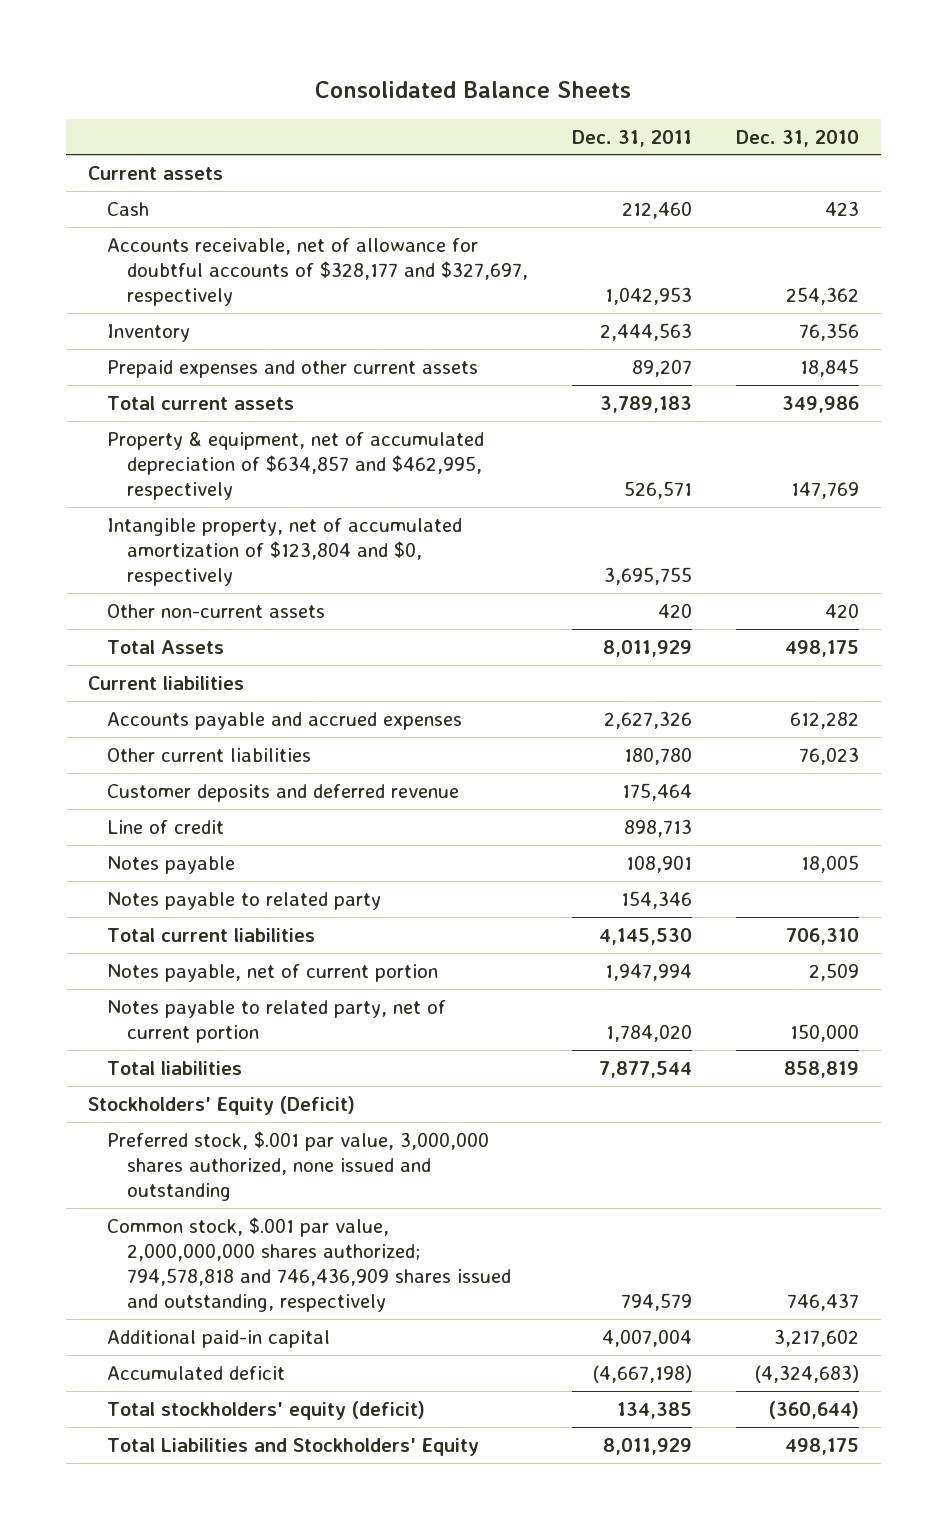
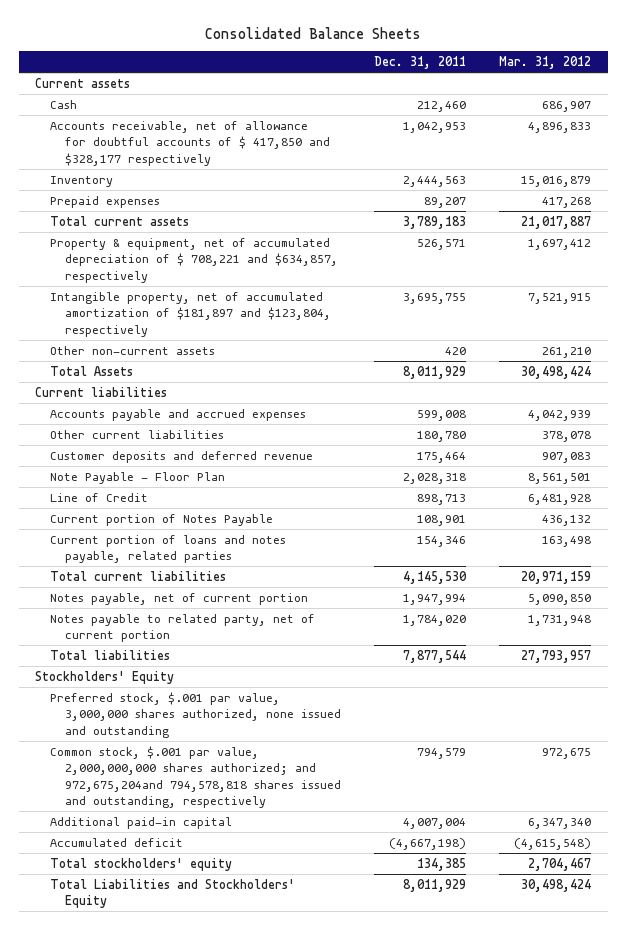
[735,129,859,147] Dec. 31, 2010 -> none
none -> [499,56,592,70] Mar. 31, 2012
[107,237,529,306] Accounts receivable, net of allowance for doubtful accounts of $328,177 and $327,697, respectively -> [50,120,331,166] Accounts receivable, net of allowance for doubtful accounts of $ 417,850 and $328,177 respectively
[107,359,479,378] Prepaid expenses and other current assets -> [50,195,161,208] Prepaid expenses
[107,430,485,500] Property & equipment, net of accumulated depreciation of $634,857 and $462,995, respectively -> [50,237,339,283] Property & equipment, net of accumulated depreciation of $ 708,221 and $634,857, respectively
[107,517,463,586] Intangible property, net of accumulated amortization of $123,804 and $0, respectively -> [50,291,332,337] Intangible property, net of accumulated amortization of $181,897 and $123,804, respectively
[604,710,693,729] 2,627,326 -> [417,409,467,421] 599,008
none -> [50,471,226,484] Note Payable - Floor Plan
[107,819,225,834] Line of credit -> [50,492,149,502] Line of Credit
[107,855,236,874] Notes payable -> [50,513,274,526] Current portion of Notes Payable
[107,891,382,910] Notes payable to related party -> [50,534,287,564] Current portion of loans and notes payable, related parties
[87,1095,355,1115] Stockholders' Equity (Deficit) -> [35,670,175,684] Stockholders' Equity
[107,1216,512,1312] Common stock, $.001 par value, 2,000,000,000 shares authorized; 794,578,818 and 746,436,909 shares issued and outstanding, respectively -> [50,745,342,808] Common stock, $.001 par value, 2,000,000,000 shares authorized; and 972,675,204and 794,578,818 shares issued and outstanding, respectively
[107,1400,426,1420] Total stockholders' equity (deficit) -> [50,857,233,871] Total stockholders' equity

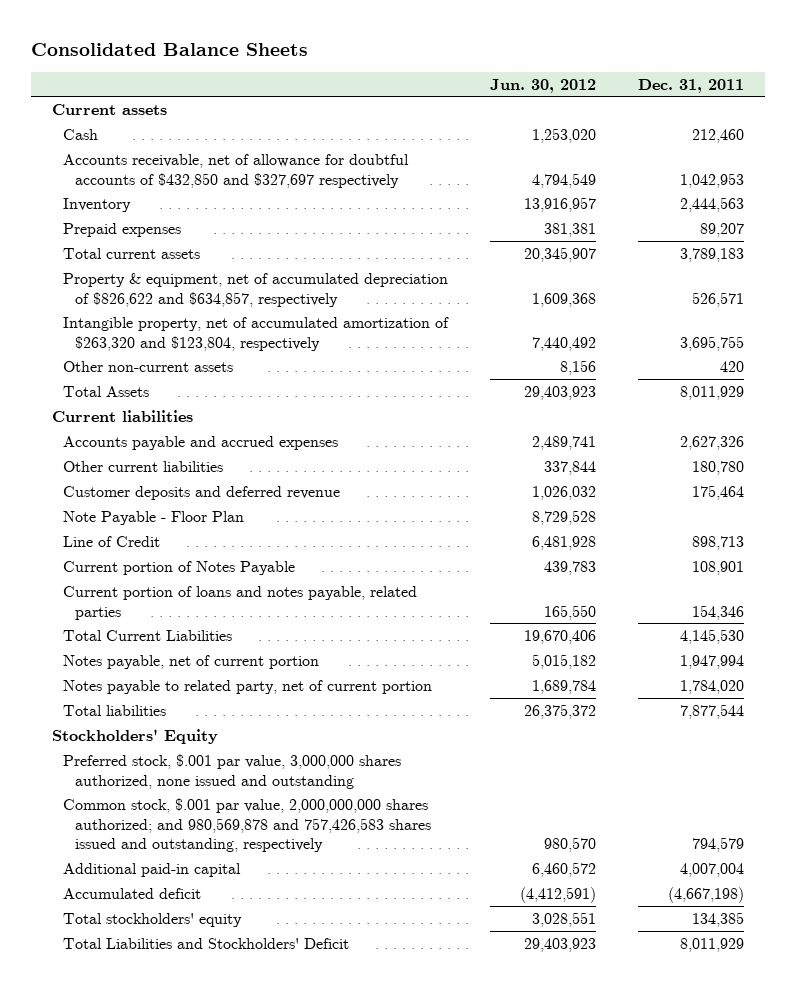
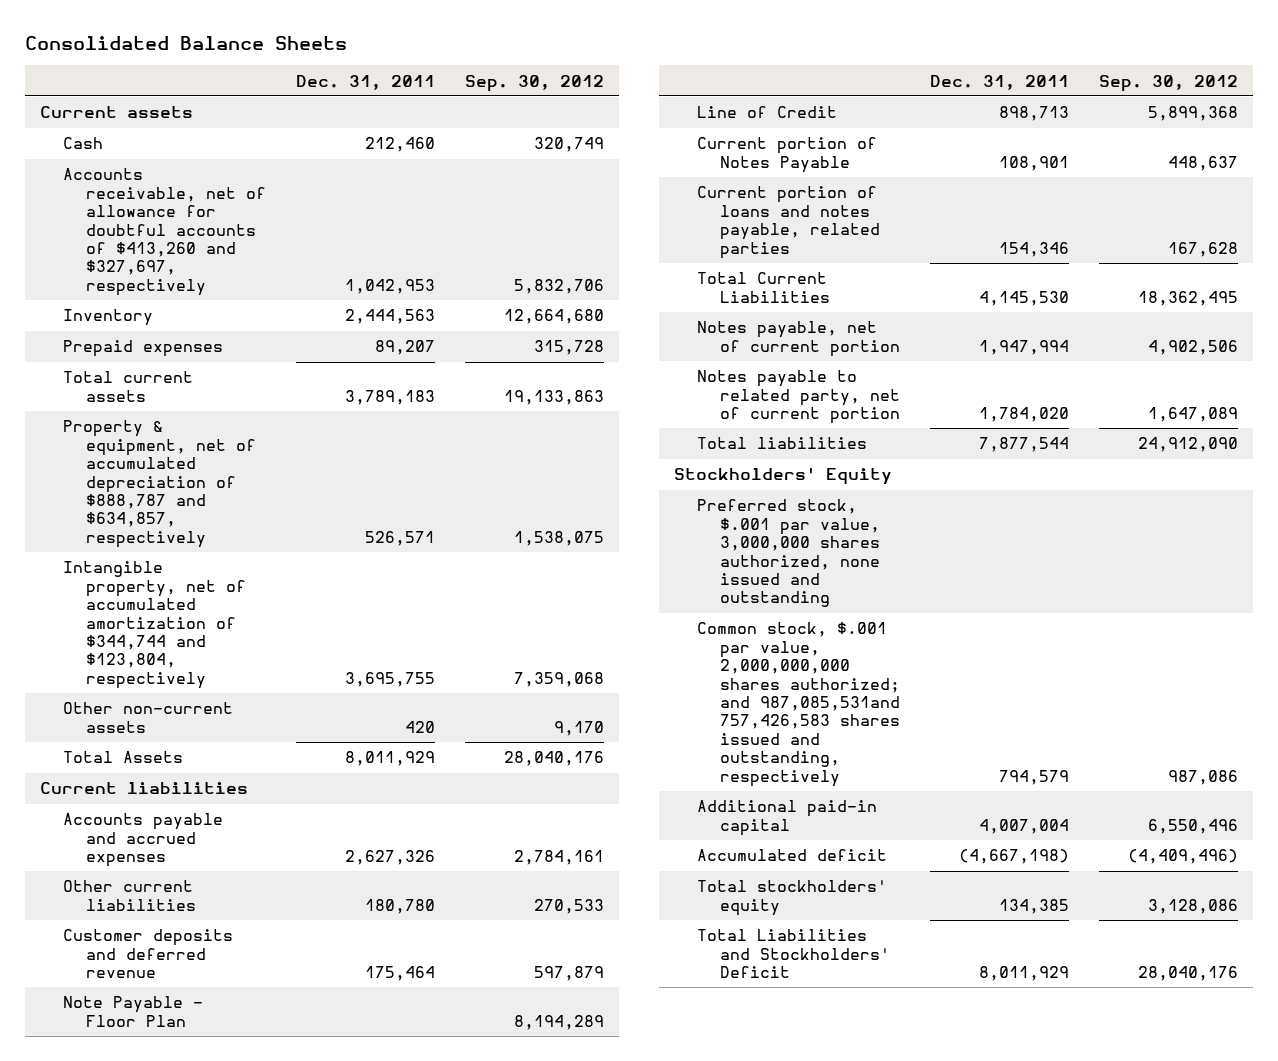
[490,78,597,93] Jun. 30, 2012 -> none
none -> [465,74,605,92] Sep. 30, 2012
[63,153,410,188] Accounts receivable, net of allowance for doubtful accounts of $432,850 and $327,697 respectively -> [63,168,267,296] Accounts receivable, net of allowance for doubtful accounts of $413,260 and $327,697, respectively
[63,272,449,307] Property & equipment, net of accumulated depreciation of $826,622 and $634,857, respectively -> [63,420,257,548] Property & equipment, net of accumulated depreciation of $888,787 and $634,857, respectively
[63,316,450,351] Intangible property, net of accumulated amortization of $263,320 and $123,804, respectively -> [63,561,247,689] Intangible property, net of accumulated amortization of $344,744 and $123,804, respectively
[63,797,432,853] Common stock, $.001 par value, 2,000,000,000 shares authorized; and 980,569,878 and 757,426,583 shares issued and outstanding, respectively -> [696,622,900,787] Common stock, $.001 par value, 2,000,000,000 shares authorized; and 987,085,531and 757,426,583 shares issued and outstanding, respectively

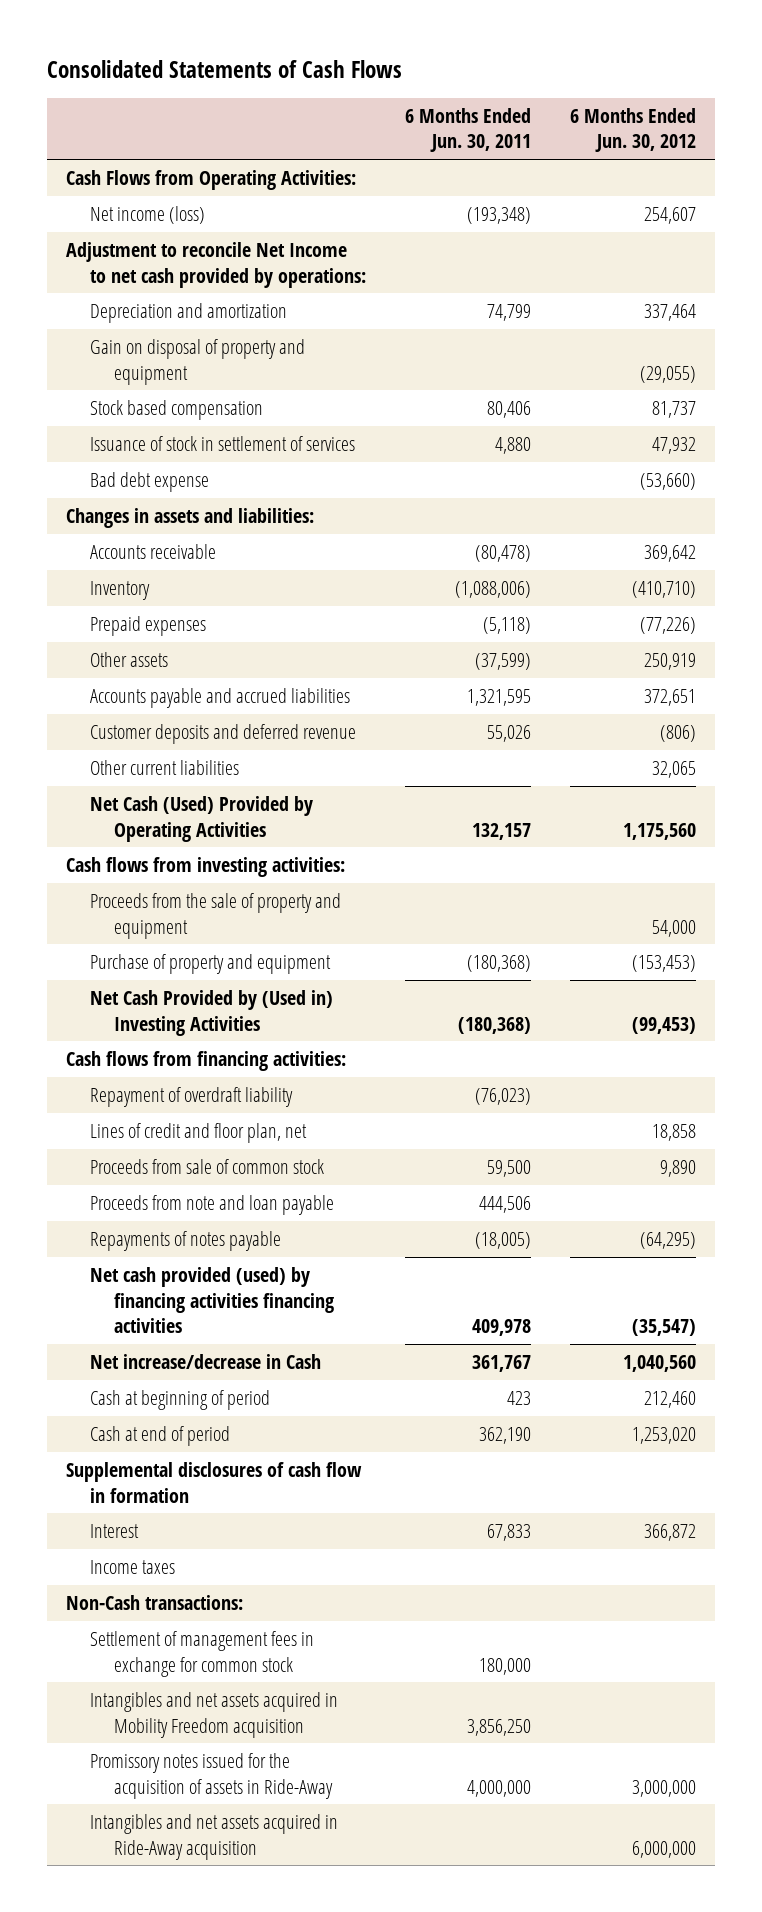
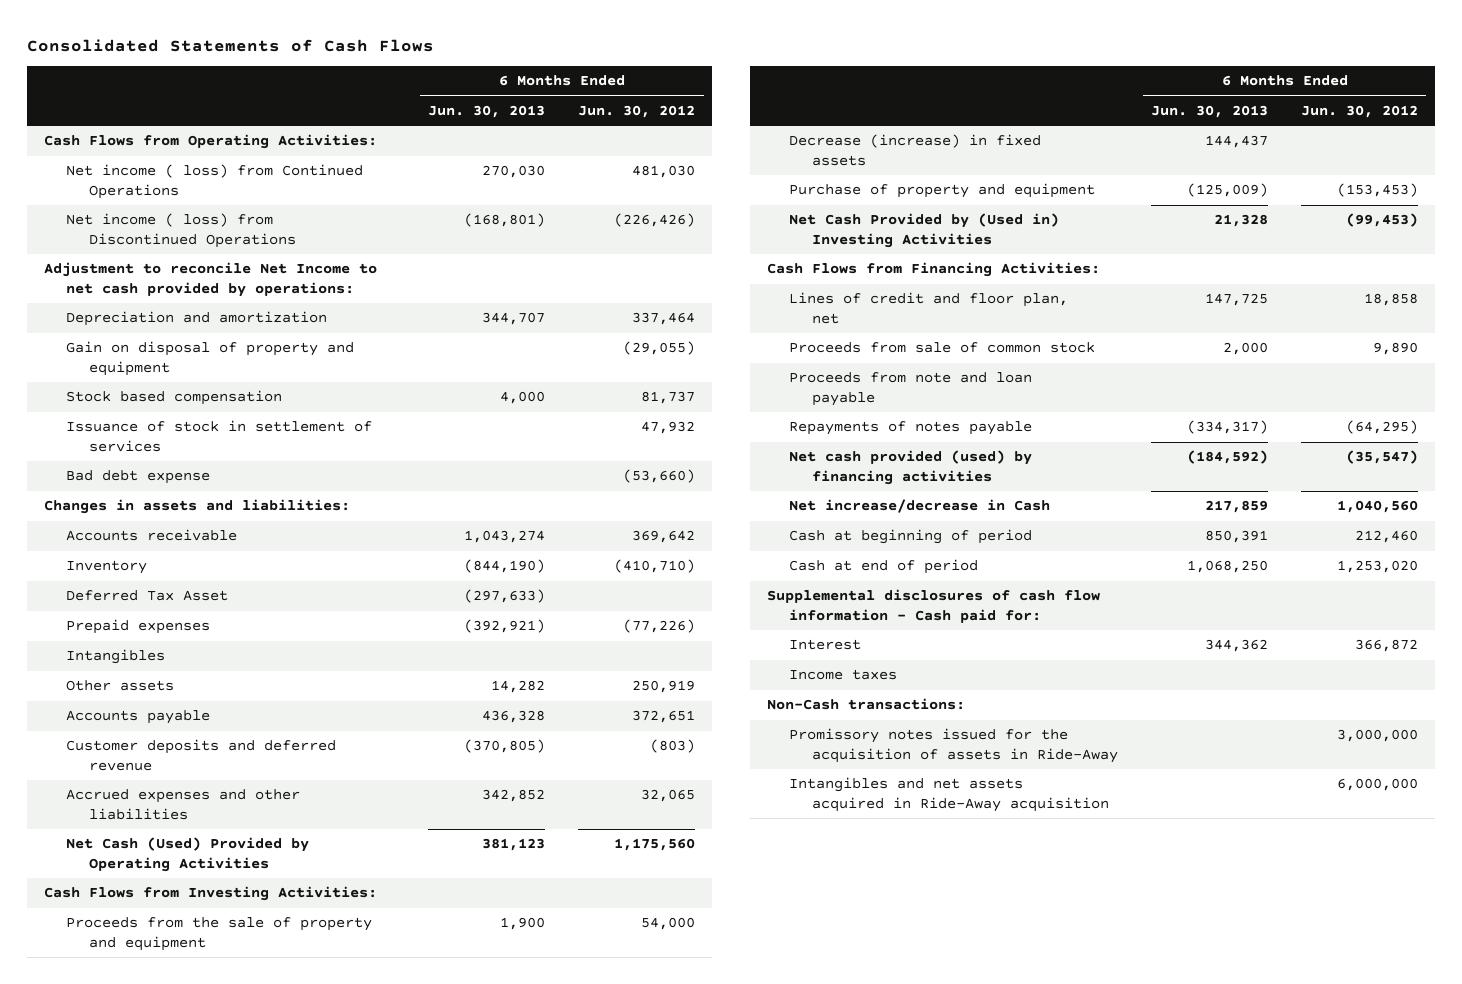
[404,107,531,153] 6 Months Ended Jun. 30, 2011 -> none
none -> [428,105,546,119] Jun. 30, 2013
[89,206,205,225] Net income (loss) -> [66,164,364,199] Net income ( loss) from Continued Operations
[643,207,696,225] 254,607 -> [632,165,696,179] 481,030
none -> [66,213,297,248] Net income ( loss) from Discontinued Operations
none -> [66,590,229,602] Deferred Tax Asset
none -> [66,649,166,665] Intangibles
[89,688,350,709] Accounts payable and accrued liabilities -> [66,710,211,725] Accounts payable
[659,725,696,743] (806) -> [650,739,696,754] (803)
[89,760,239,776] Other current liabilities -> [66,789,301,820] Accrued expenses and other liabilities
[66,857,346,878] Cash flows from investing activities: -> [43,886,377,902] Cash Flows from Investing Activities:
none -> [789,134,1042,166] Decrease (increase) in fixed assets
[89,1087,293,1108] Repayment of overdraft liability -> none
[66,1051,347,1072] Cash flows from financing activities: -> [766,262,1100,278] Cash Flows from Financing Activities:
[89,1267,334,1334] Net cash provided (used) by financing activities financing activities -> [789,450,1033,485] Net cash provided (used) by financing activities
[66,1462,363,1503] Supplemental disclosures of cash flow in formation -> [766,589,1100,623] Supplemental disclosures of cash flow information - Cash paid for:
[89,1631,314,1677] Settlement of management fees in exchange for common stock -> none
[89,1692,338,1738] Intangibles and net assets acquired in Mobility Freedom acquisition -> none

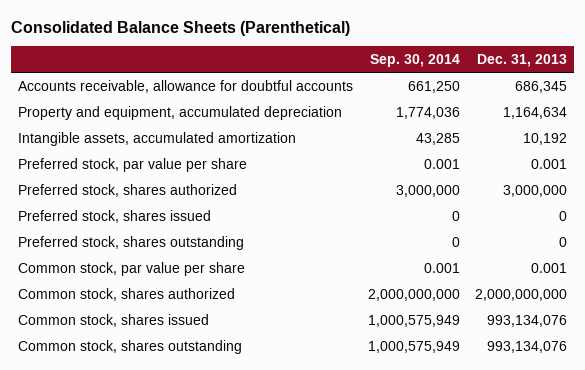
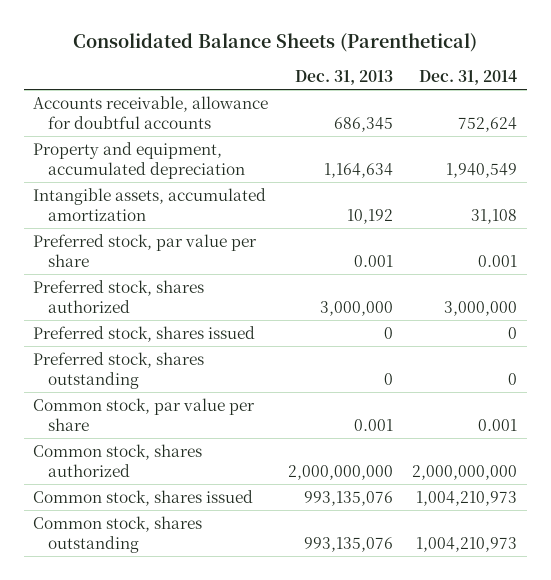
[370,54,461,68] Sep. 30, 2014 -> none
none -> [419,70,518,86] Dec. 31, 2014
[486,314,567,327] 993,134,076 -> [303,490,393,506] 993,135,076
[486,340,567,353] 993,134,076 -> [303,536,393,552] 993,135,076

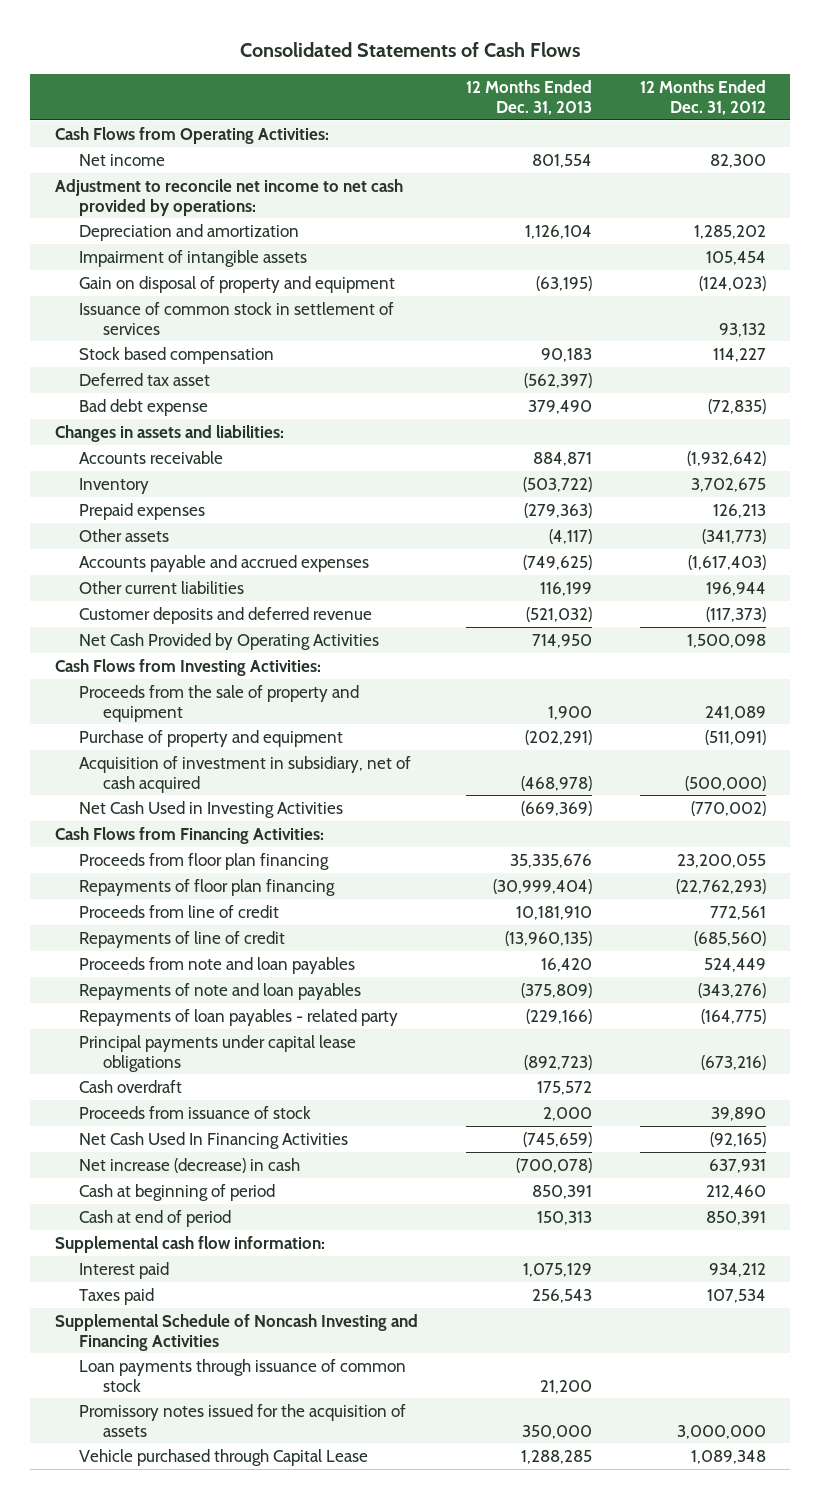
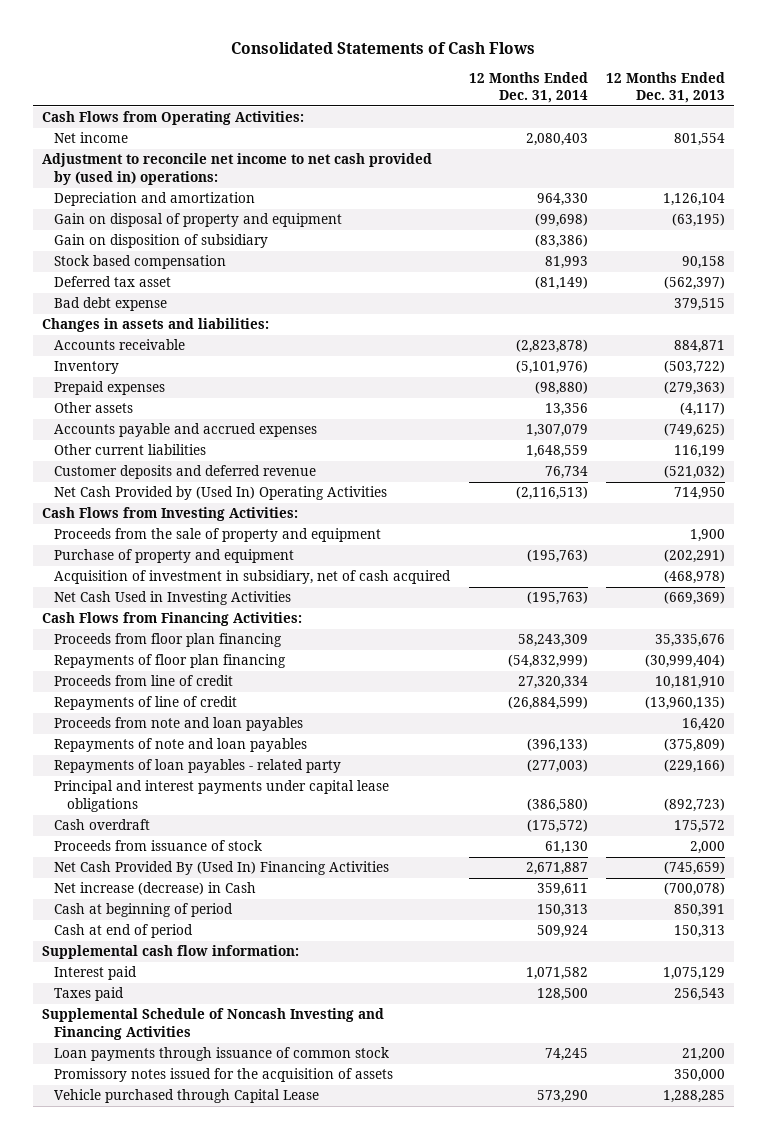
[639,80,766,116] 12 Months Ended Dec. 31, 2012 -> none
none -> [468,71,588,104] 12 Months Ended Dec. 31, 2014
[54,178,403,216] Adjustment to reconcile net income to net cash provided by operations: -> [41,153,432,185] Adjustment to reconcile net income to net cash provided by (used in) operations:
[78,249,307,267] Impairment of intangible assets -> none
[78,301,394,335] Issuance of common stock in settlement of services -> none
none -> [54,234,269,249] Gain on disposition of subsidiary
[540,347,592,362] 90,183 -> [681,256,725,270] 90,158
[527,399,592,414] 379,490 -> [673,298,725,312] 379,515
[78,632,379,650] Net Cash Provided by Operating Activities -> [54,486,388,501] Net Cash Provided by (Used In) Operating Activities
[78,1034,356,1072] Principal payments under capital lease obligations -> [54,780,390,812] Principal and interest payments under capital lease obligations
[78,1131,348,1149] Net Cash Used In Financing Activities -> [54,861,390,876] Net Cash Provided By (Used In) Financing Activities
[78,1157,300,1173] Net increase (decrease) in cash -> [54,882,257,896] Net increase (decrease) in Cash

